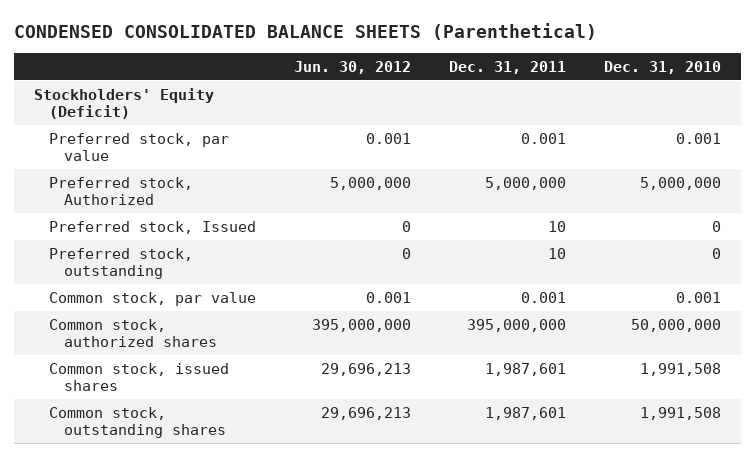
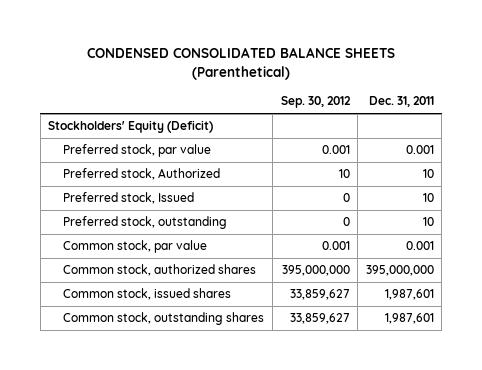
[293,60,411,74] Jun. 30, 2012 -> none
[604,60,722,74] Dec. 31, 2010 -> none
none -> [280,96,351,109] Sep. 30, 2012
[485,176,567,190] 5,000,000 -> [422,169,434,179] 10

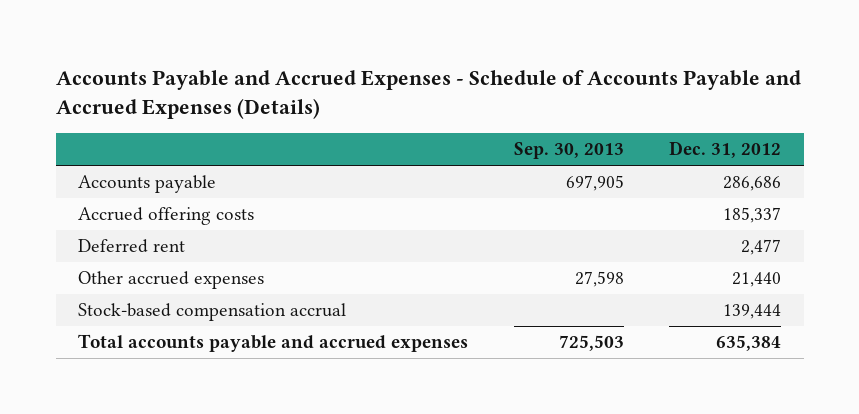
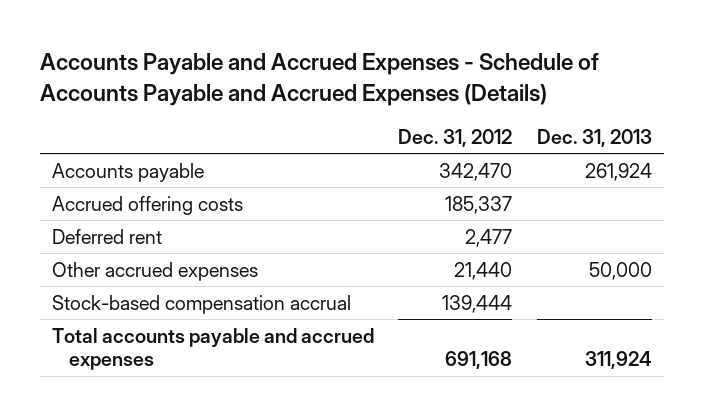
[513,142,624,160] Sep. 30, 2013 -> none
none -> [536,128,652,147] Dec. 31, 2013
[722,176,781,192] 286,686 -> [439,162,513,181] 342,470
[715,335,781,352] 635,384 -> [445,351,513,370] 691,168

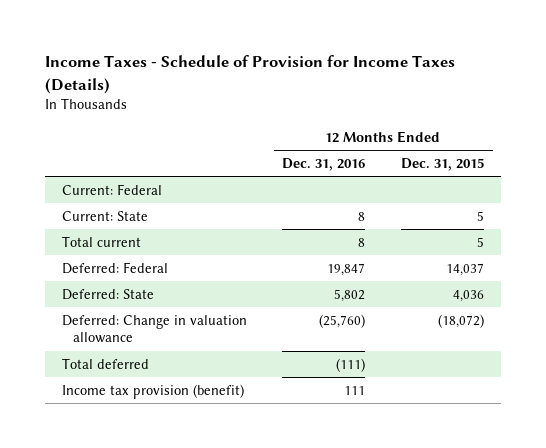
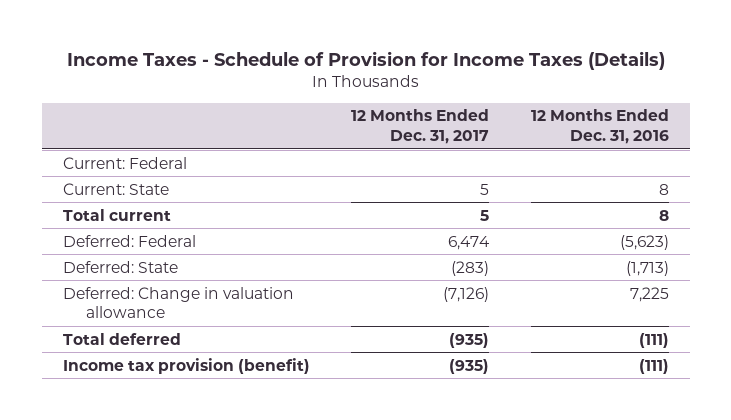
[400,157,484,171] Dec. 31, 2015 -> none
none -> [351,109,490,145] 12 Months Ended Dec. 31, 2017
[327,262,366,276] 19,847 -> [619,234,669,250] (5,623)
[334,288,366,302] 5,802 -> [625,260,669,276] (1,713)
[319,313,366,328] (25,760) -> [629,286,669,302] 7,225
[344,385,366,395] 111 -> [638,358,669,374] (111)

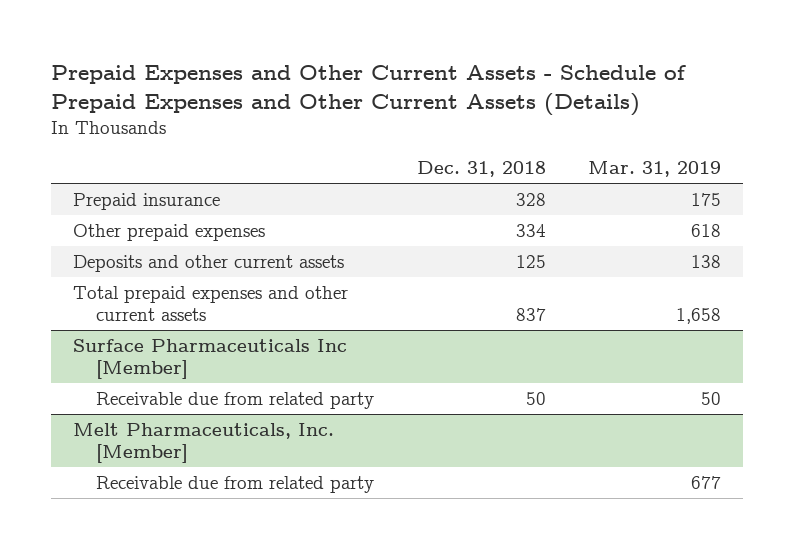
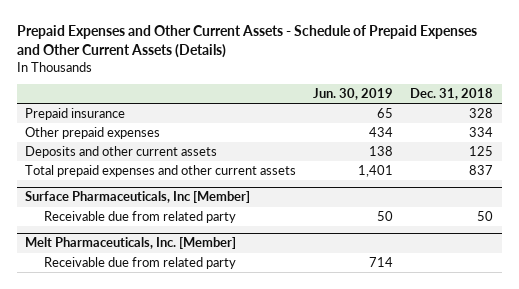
[588,161,722,178] Mar. 31, 2019 -> none
none -> [313,88,394,101] Jun. 30, 2019
[72,338,347,379] Surface Pharmaceuticals Inc [Member] -> [25,191,251,204] Surface Pharmaceuticals, Inc [Member]

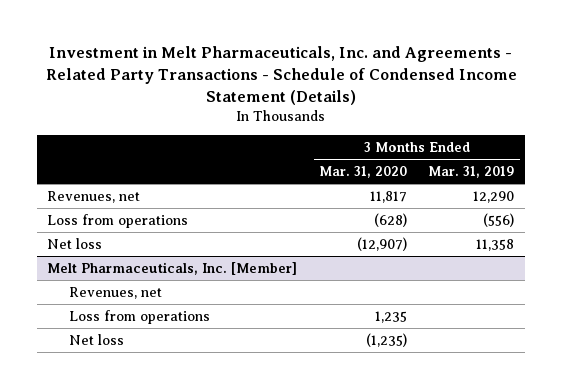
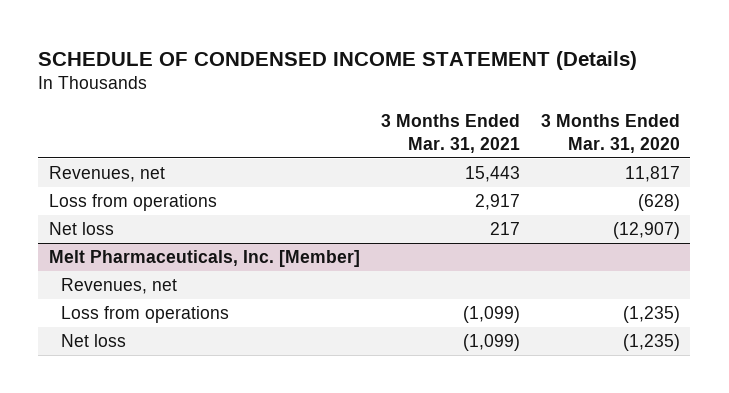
[45,46,517,105] Investment in Melt Pharmaceuticals, Inc. and Agreements - Related Party Transactions - Schedule of Condensed Income Statement (Details) -> [38,50,638,70] SCHEDULE OF CONDENSED INCOME STATEMENT (Details)
[428,165,515,178] Mar. 31, 2019 -> none
none -> [380,114,520,153] 3 Months Ended Mar. 31, 2021
[374,310,407,323] 1,235 -> [622,305,680,323] (1,235)

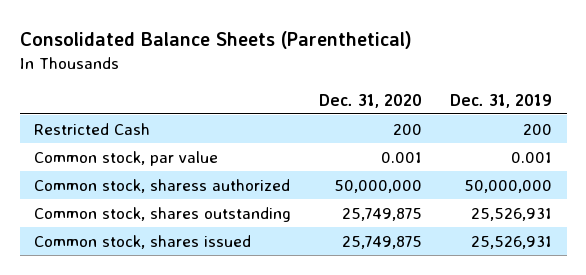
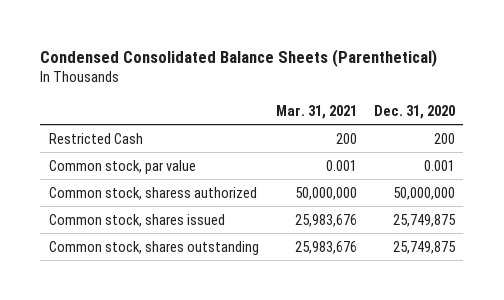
[19,30,412,49] Consolidated Balance Sheets (Parenthetical) -> [40,48,438,67] Condensed Consolidated Balance Sheets (Parenthetical)
[450,93,553,108] Dec. 31, 2019 -> none
none -> [275,104,357,119] Mar. 31, 2021
[33,206,291,222] Common stock, shares outstanding -> [48,240,259,255] Common stock, shares outstanding

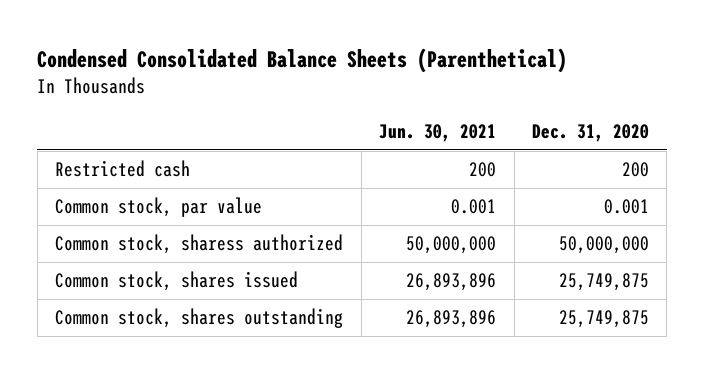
[275,104,357,119] Mar. 31, 2021 -> none
none -> [379,124,497,143] Jun. 30, 2021
[48,132,143,144] Restricted Cash -> [55,160,191,178] Restricted cash

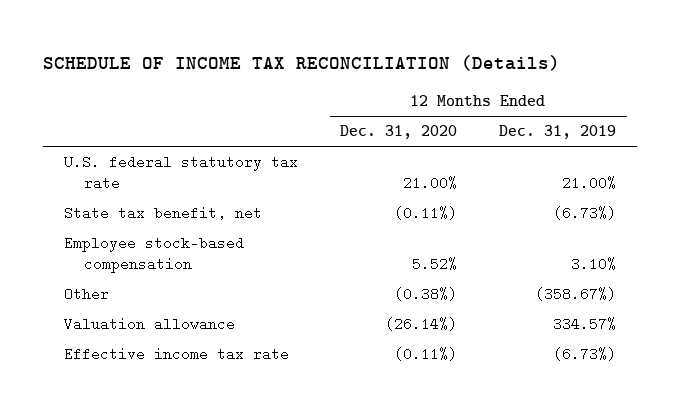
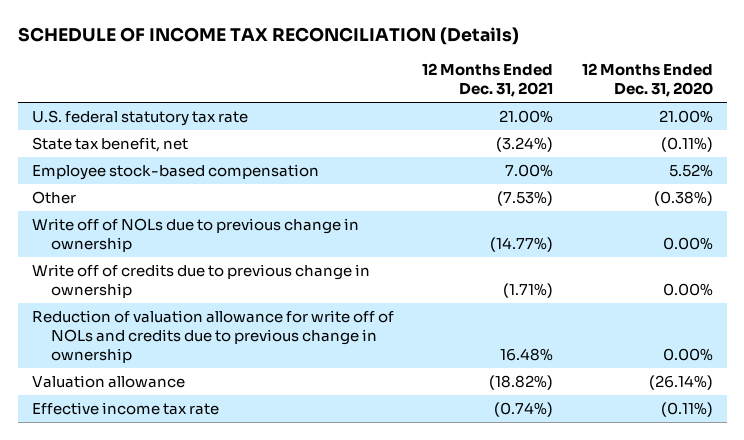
[499,125,617,140] Dec. 31, 2019 -> none
none -> [422,63,554,98] 12 Months Ended Dec. 31, 2021
none -> [31,218,359,253] Write off of NOLs due to previous change in ownership
none -> [31,264,370,299] Write off of credits due to previous change in ownership
none -> [31,310,394,363] Reduction of valuation allowance for write off of NOLs and credits due to previous change in ownership

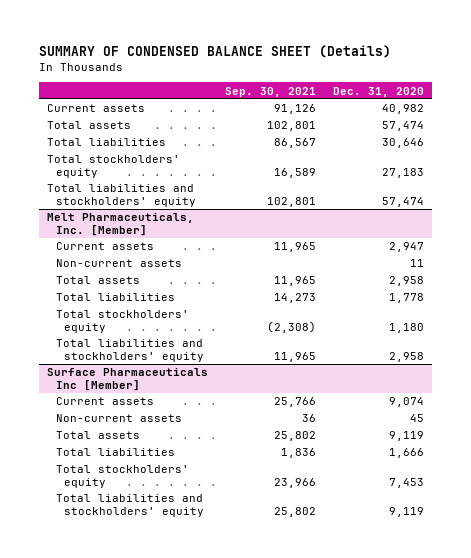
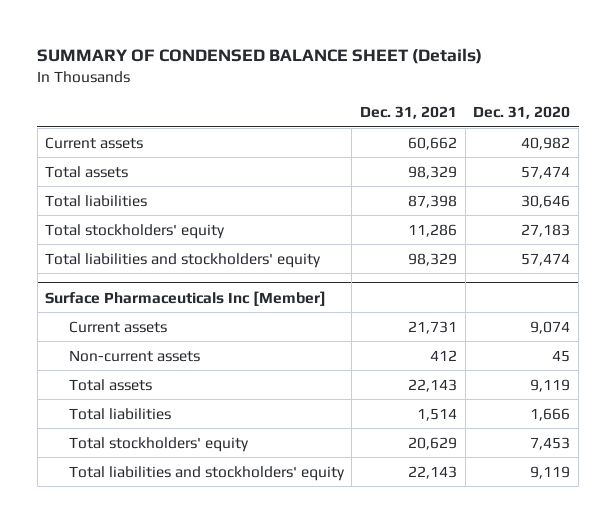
[224,86,316,97] Sep. 30, 2021 -> none
none -> [360,106,458,120] Dec. 31, 2021
[47,213,195,237] Melt Pharmaceuticals, Inc. [Member] -> none
[55,242,154,251] Current assets -> none
[55,259,182,268] Non-current assets -> none
[55,276,140,285] Total assets -> none
[55,293,175,302] Total liabilities -> none
[55,310,189,334] Total stockholders' equity -> none
[55,339,205,363] Total liabilities and stockholders' equity -> none

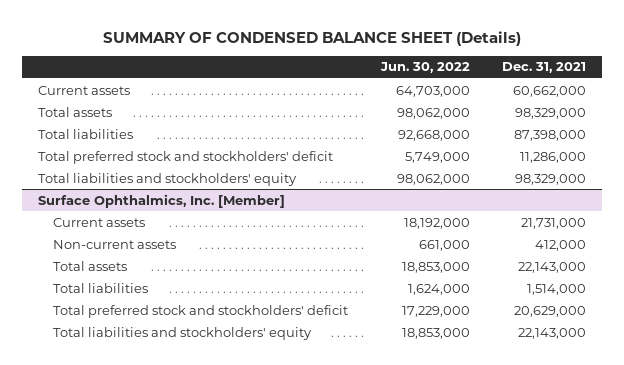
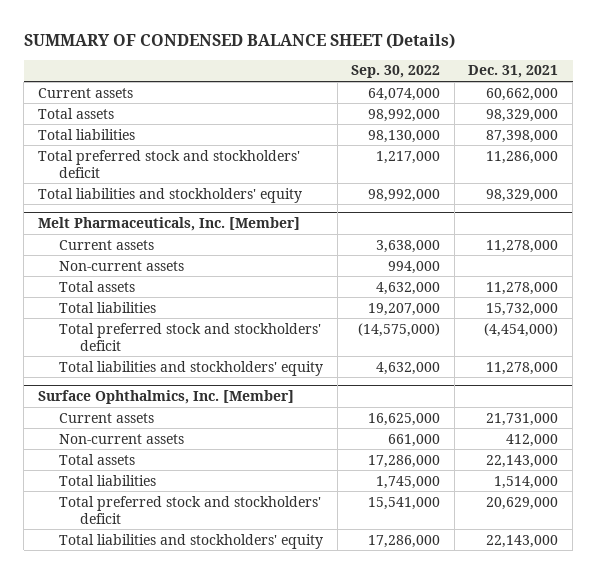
[379,62,470,74] Jun. 30, 2022 -> none
none -> [351,65,441,79] Sep. 30, 2022
none -> [37,217,300,232] Melt Pharmaceuticals, Inc. [Member]
none -> [58,239,154,250] Current assets
none -> [58,260,184,271] Non-current assets
none -> [58,280,135,292] Total assets
none -> [58,301,156,313] Total liabilities
none -> [58,322,321,351] Total preferred stock and stockholders' deficit
none -> [58,360,323,376] Total liabilities and stockholders' equity

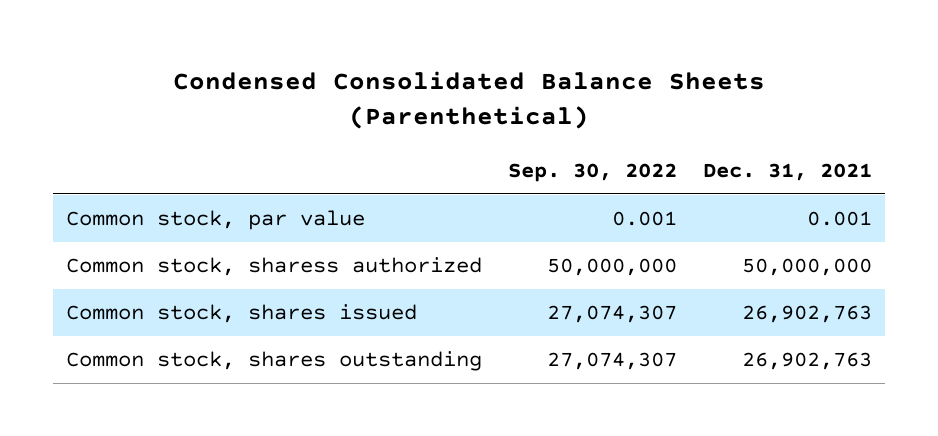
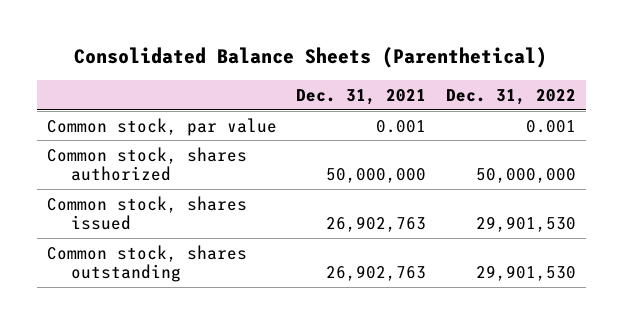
[173,70,766,129] Condensed Consolidated Balance Sheets (Parenthetical) -> [74,47,548,69] Consolidated Balance Sheets (Parenthetical)
[508,162,678,182] Sep. 30, 2022 -> none
none -> [446,88,577,105] Dec. 31, 2022
[66,257,483,277] Common stock, sharess authorized -> [46,146,247,182] Common stock, shares authorized

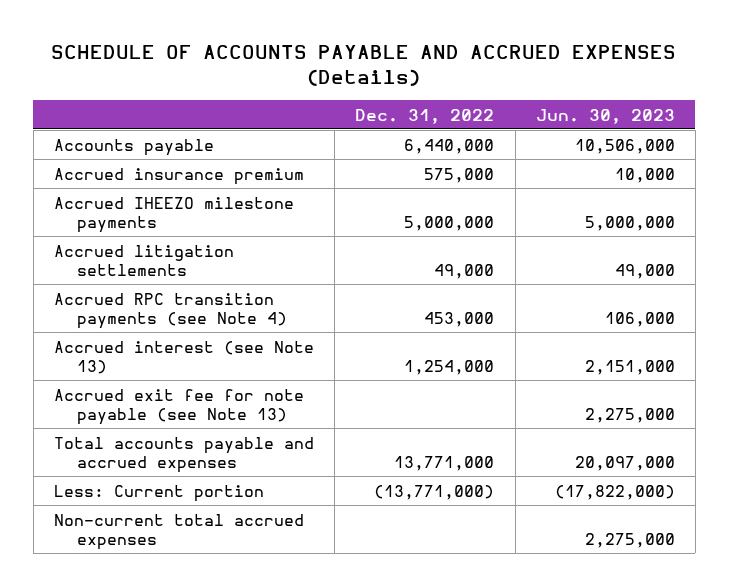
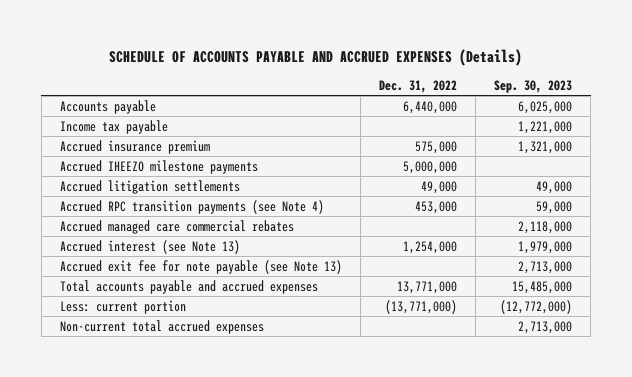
[535,108,675,124] Jun. 30, 2023 -> none
none -> [494,80,573,94] Sep. 30, 2023
none -> [59,119,168,134] Income tax payable
none -> [59,219,294,234] Accrued managed care commercial rebates
[54,484,265,502] Less: Current portion -> [59,299,186,314] Less: current portion

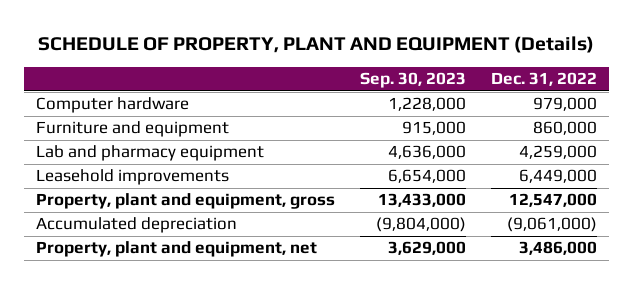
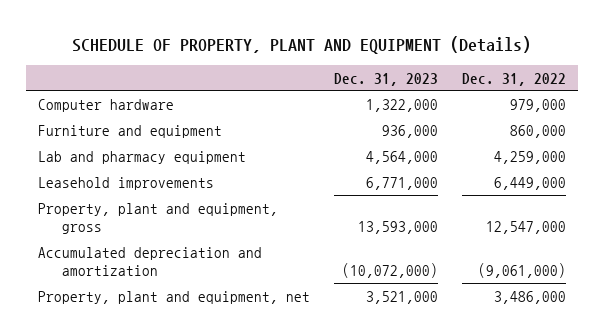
[359,72,466,89] Sep. 30, 2023 -> none
none -> [334,72,439,86] Dec. 31, 2023
[36,217,238,234] Accumulated depreciation -> [38,246,263,276] Accumulated depreciation and amortization

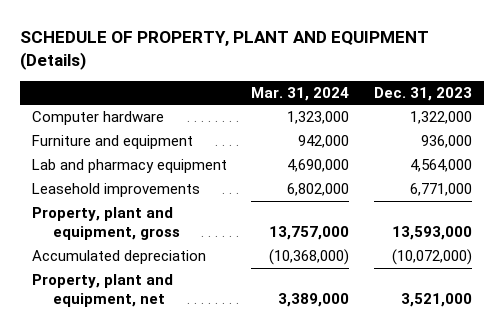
[462,72,567,86] Dec. 31, 2022 -> none
none -> [251,86,350,101] Mar. 31, 2024
[38,246,263,276] Accumulated depreciation and amortization -> [32,250,207,265] Accumulated depreciation

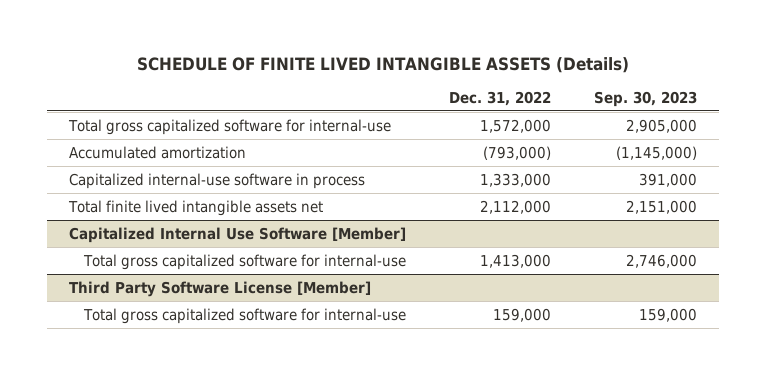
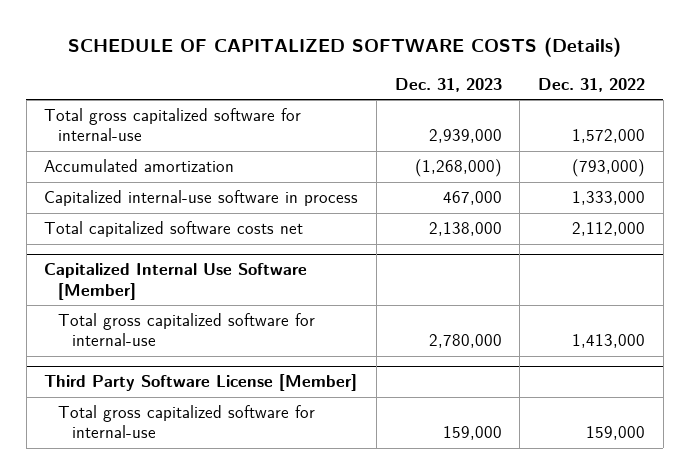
[136,56,629,73] SCHEDULE OF FINITE LIVED INTANGIBLE ASSETS (Details) -> [67,36,621,57] SCHEDULE OF CAPITALIZED SOFTWARE COSTS (Details)
[594,90,698,107] Sep. 30, 2023 -> none
none -> [394,77,502,92] Dec. 31, 2023
[67,199,323,216] Total finite lived intangible assets net -> [44,221,304,238] Total capitalized software costs net

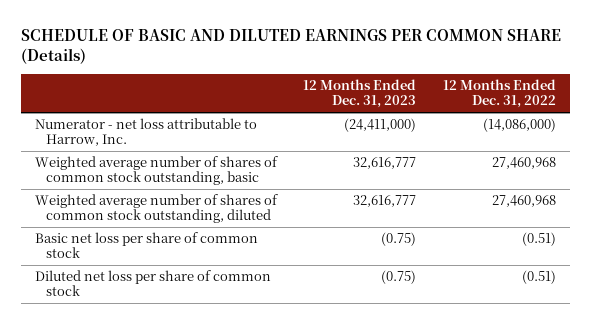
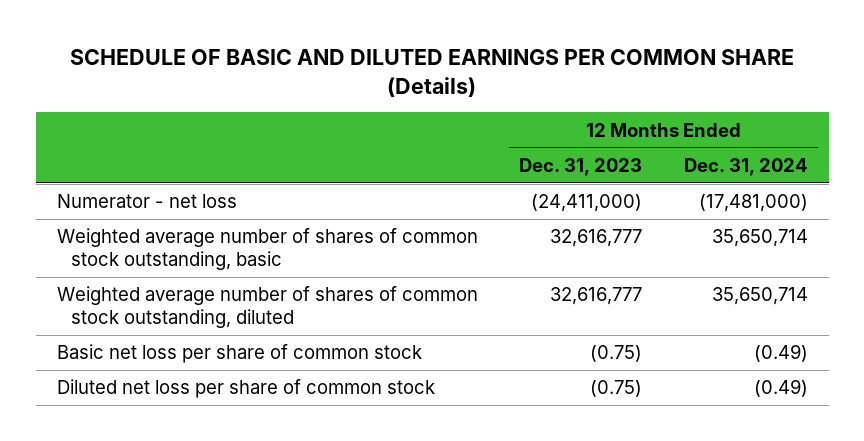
[443,79,557,109] 12 Months Ended Dec. 31, 2022 -> none
none -> [683,158,808,177] Dec. 31, 2024
[34,118,257,147] Numerator - net loss attributable to Harrow, Inc. -> [56,194,237,209] Numerator - net loss

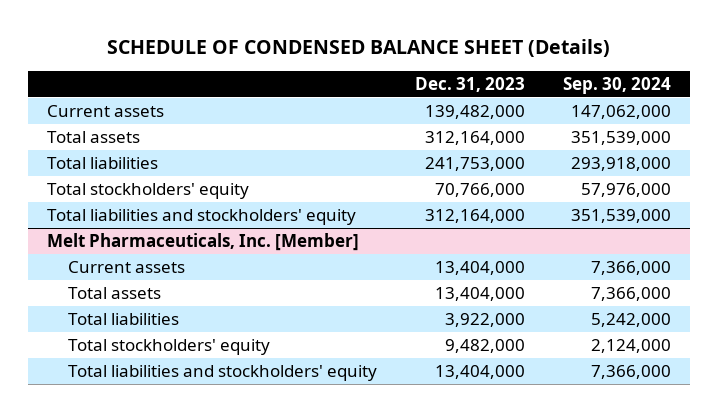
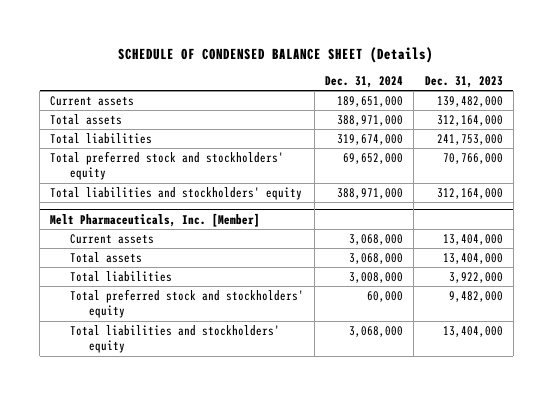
[563,77,672,95] Sep. 30, 2024 -> none
none -> [325,76,404,89] Dec. 31, 2024
[46,183,249,200] Total stockholders' equity -> [50,150,285,181] Total preferred stock and stockholders' equity
[67,339,270,356] Total stockholders' equity -> [69,288,304,319] Total preferred stock and stockholders' equity

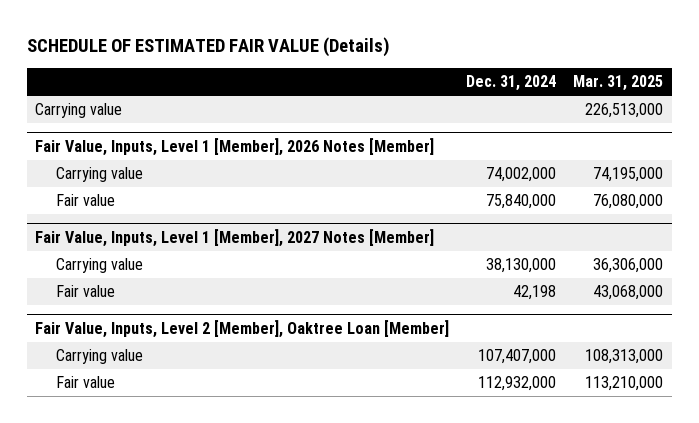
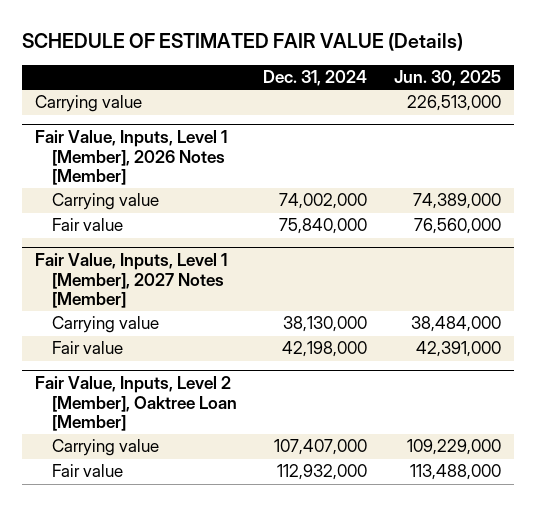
[573,75,664,92] Mar. 31, 2025 -> none
none -> [393,70,501,87] Jun. 30, 2025
[513,285,557,301] 42,198 -> [282,341,368,358] 42,198,000

